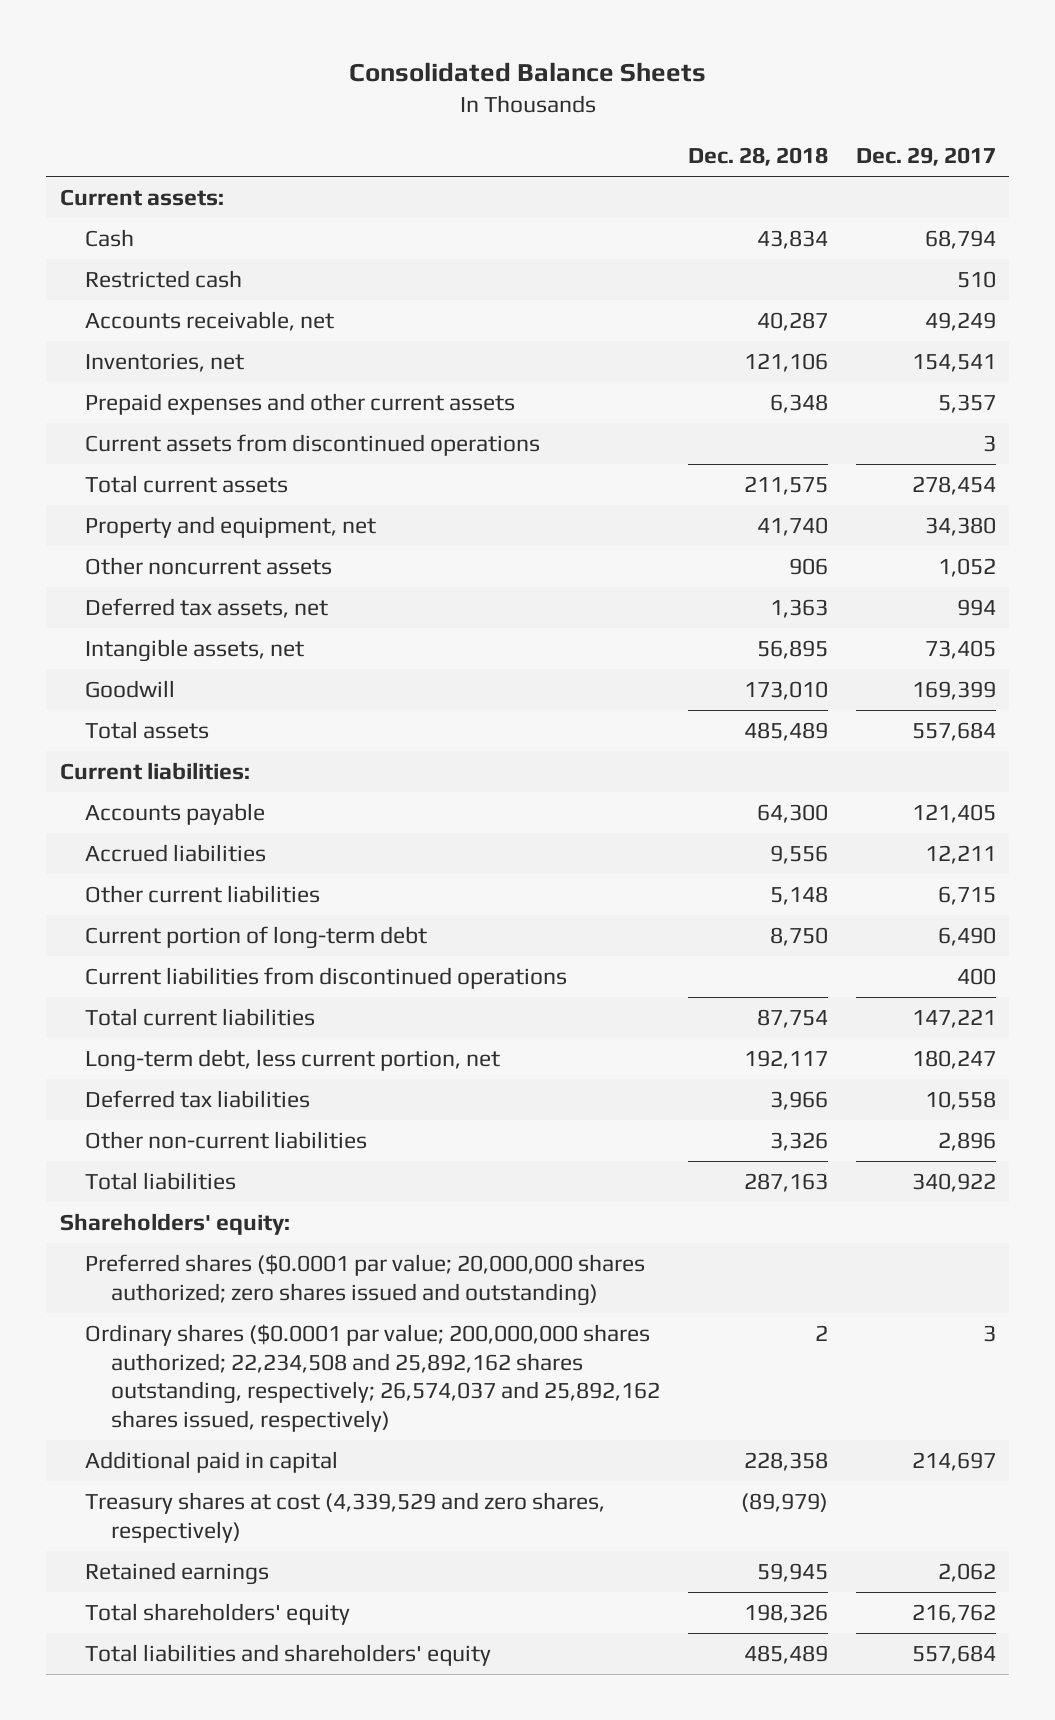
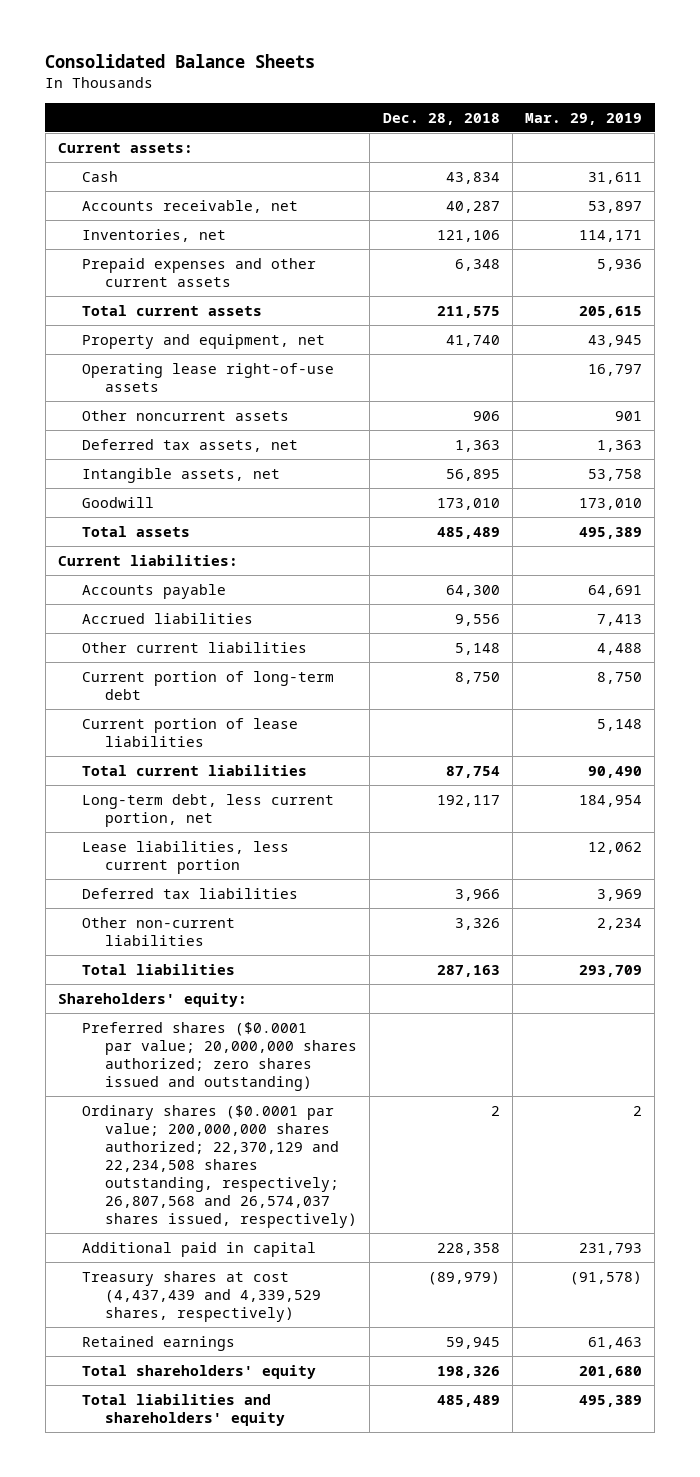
[855,146,996,166] Dec. 29, 2017 -> none
none -> [525,112,643,125] Mar. 29, 2019
[85,270,243,289] Restricted cash -> none
[85,434,541,457] Current assets from discontinued operations -> none
none -> [81,362,334,392] Operating lease right-of-use assets
[85,967,568,990] Current liabilities from discontinued operations -> none
none -> [81,717,298,747] Current portion of lease liabilities
none -> [81,840,289,874] Lease liabilities, less current portion
[85,1324,660,1432] Ordinary shares ($0.0001 par value; 200,000,000 shares authorized; 22,234,508 and 25,892,162 shares outstanding, respectively; 26,574,037 and 25,892,162 shares issued, respectively) -> [81,1104,357,1229] Ordinary shares ($0.0001 par value; 200,000,000 shares authorized; 22,370,129 and 22,234,508 shares outstanding, respectively; 26,807,568 and 26,574,037 shares issued, respectively)
[85,1492,606,1543] Treasury shares at cost (4,339,529 and zero shares, respectively) -> [81,1270,321,1322] Treasury shares at cost (4,437,439 and 4,339,529 shares, respectively)

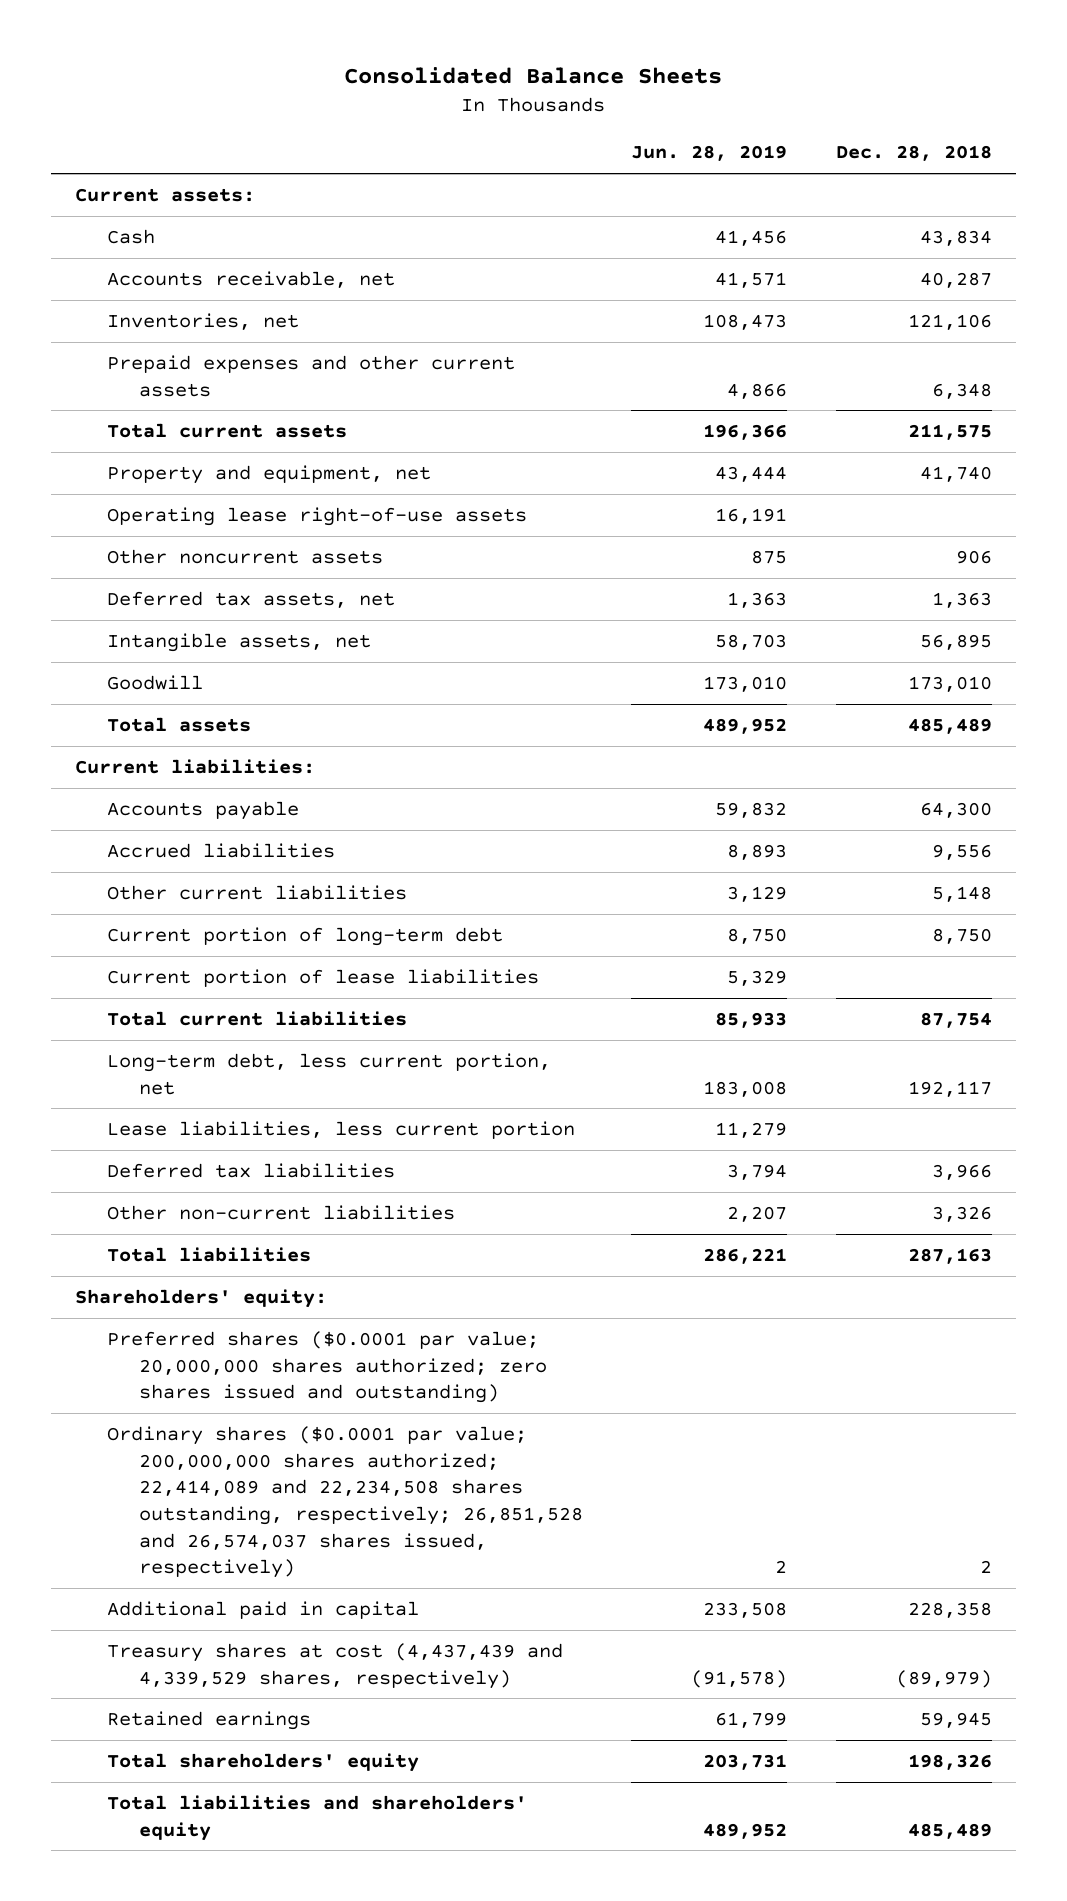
[525,112,643,125] Mar. 29, 2019 -> none
none -> [631,145,788,162] Jun. 28, 2019
[81,1104,357,1229] Ordinary shares ($0.0001 par value; 200,000,000 shares authorized; 22,370,129 and 22,234,508 shares outstanding, respectively; 26,807,568 and 26,574,037 shares issued, respectively) -> [106,1425,583,1579] Ordinary shares ($0.0001 par value; 200,000,000 shares authorized; 22,414,089 and 22,234,508 shares outstanding, respectively; 26,851,528 and 26,574,037 shares issued, respectively)

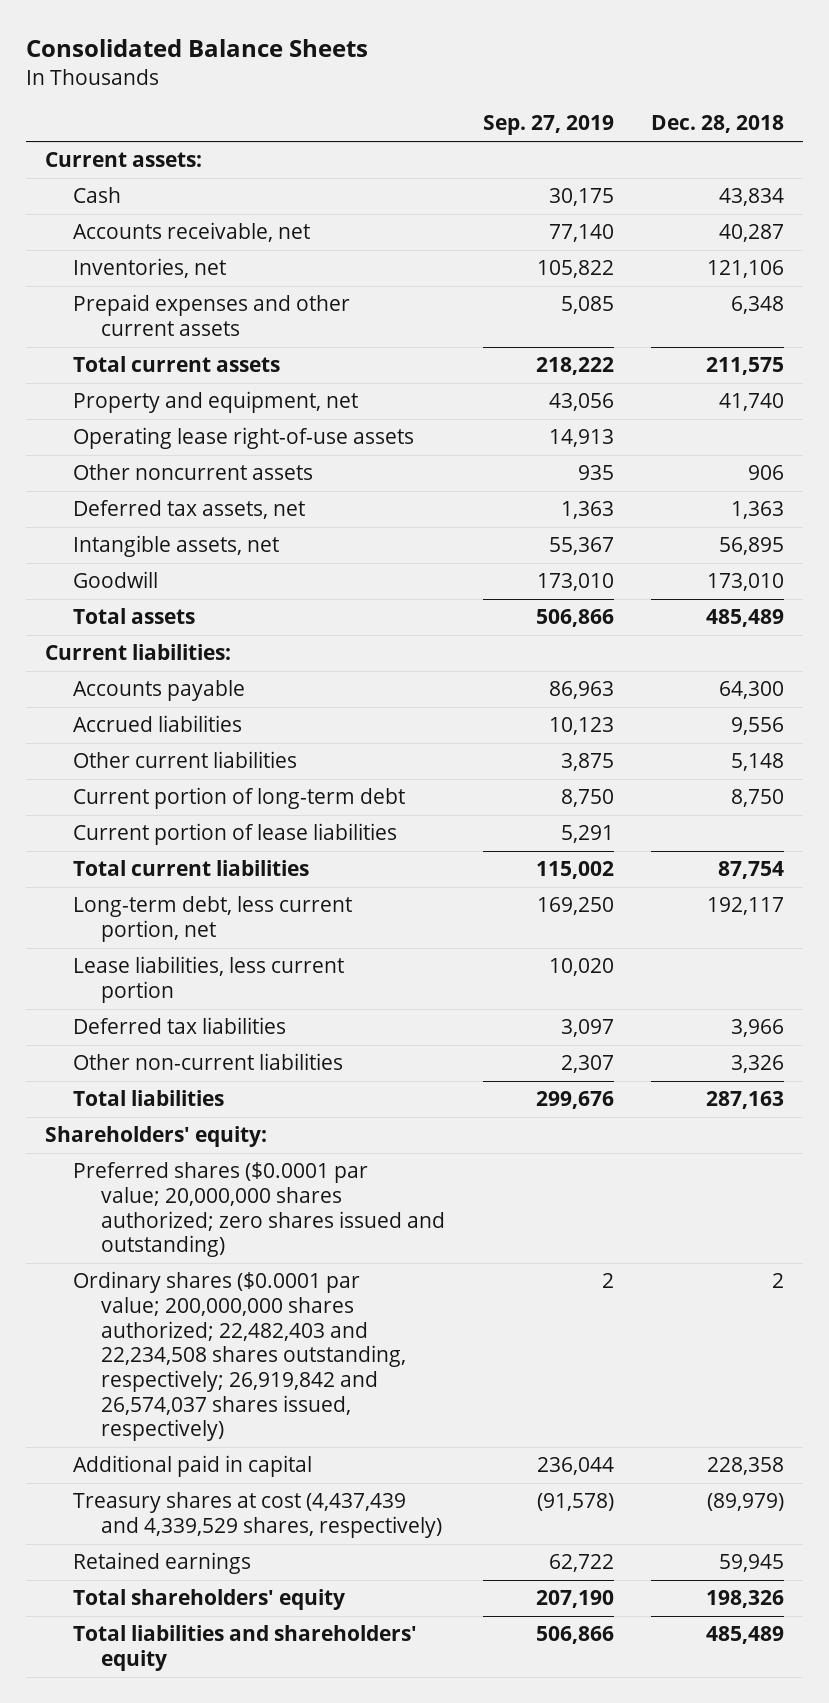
[631,145,788,162] Jun. 28, 2019 -> none
none -> [482,115,614,136] Sep. 27, 2019
[106,1425,583,1579] Ordinary shares ($0.0001 par value; 200,000,000 shares authorized; 22,414,089 and 22,234,508 shares outstanding, respectively; 26,851,528 and 26,574,037 shares issued, respectively) -> [72,1271,406,1442] Ordinary shares ($0.0001 par value; 200,000,000 shares authorized; 22,482,403 and 22,234,508 shares outstanding, respectively; 26,919,842 and 26,574,037 shares issued, respectively)

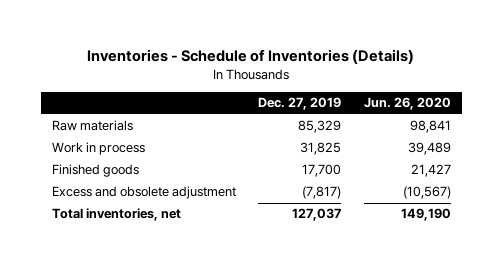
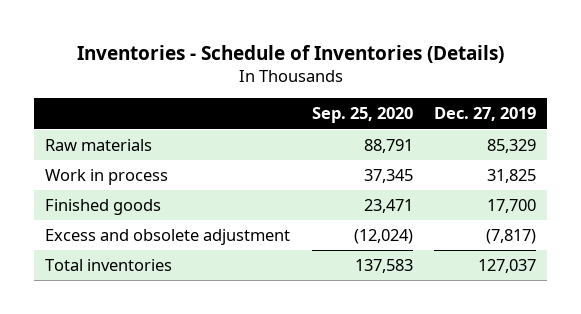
[363,97,451,111] Jun. 26, 2020 -> none
none -> [311,107,413,124] Sep. 25, 2020
[52,208,182,222] Total inventories, net -> [44,258,172,271] Total inventories

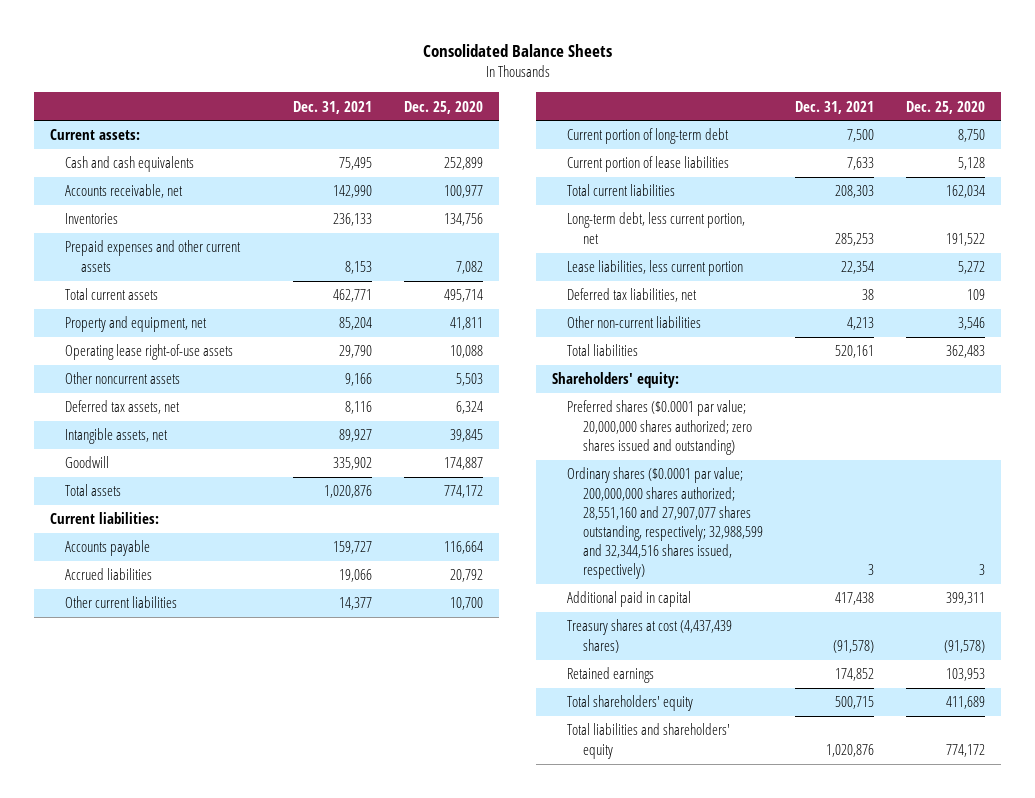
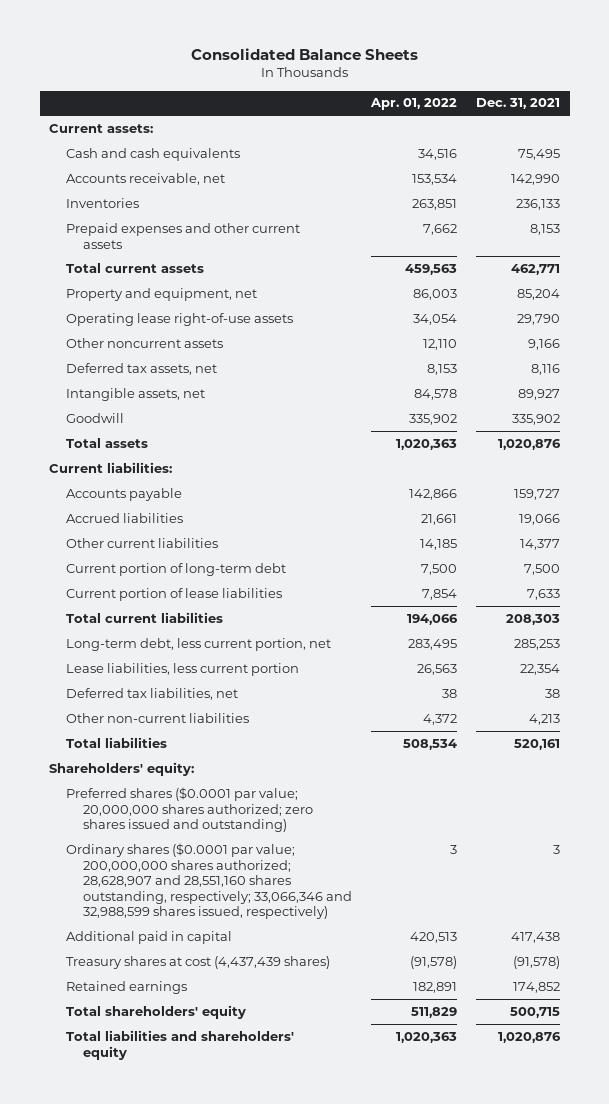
[403,100,483,114] Dec. 25, 2020 -> none
none -> [370,98,458,111] Apr. 01, 2022
[567,467,763,580] Ordinary shares ($0.0001 par value; 200,000,000 shares authorized; 28,551,160 and 27,907,077 shares outstanding, respectively; 32,988,599 and 32,344,516 shares issued, respectively) -> [66,842,353,920] Ordinary shares ($0.0001 par value; 200,000,000 shares authorized; 28,628,907 and 28,551,160 shares outstanding, respectively; 33,066,346 and 32,988,599 shares issued, respectively)

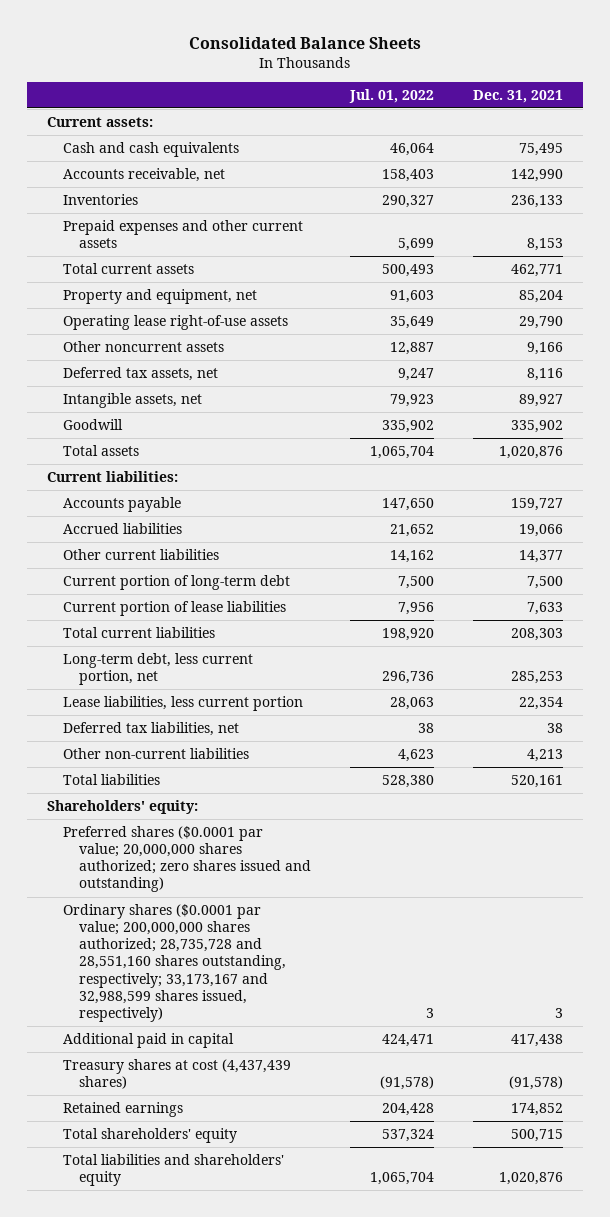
[370,98,458,111] Apr. 01, 2022 -> none
none -> [349,88,435,103] Jul. 01, 2022
[66,842,353,920] Ordinary shares ($0.0001 par value; 200,000,000 shares authorized; 28,628,907 and 28,551,160 shares outstanding, respectively; 33,066,346 and 32,988,599 shares issued, respectively) -> [62,904,286,1022] Ordinary shares ($0.0001 par value; 200,000,000 shares authorized; 28,735,728 and 28,551,160 shares outstanding, respectively; 33,173,167 and 32,988,599 shares issued, respectively)

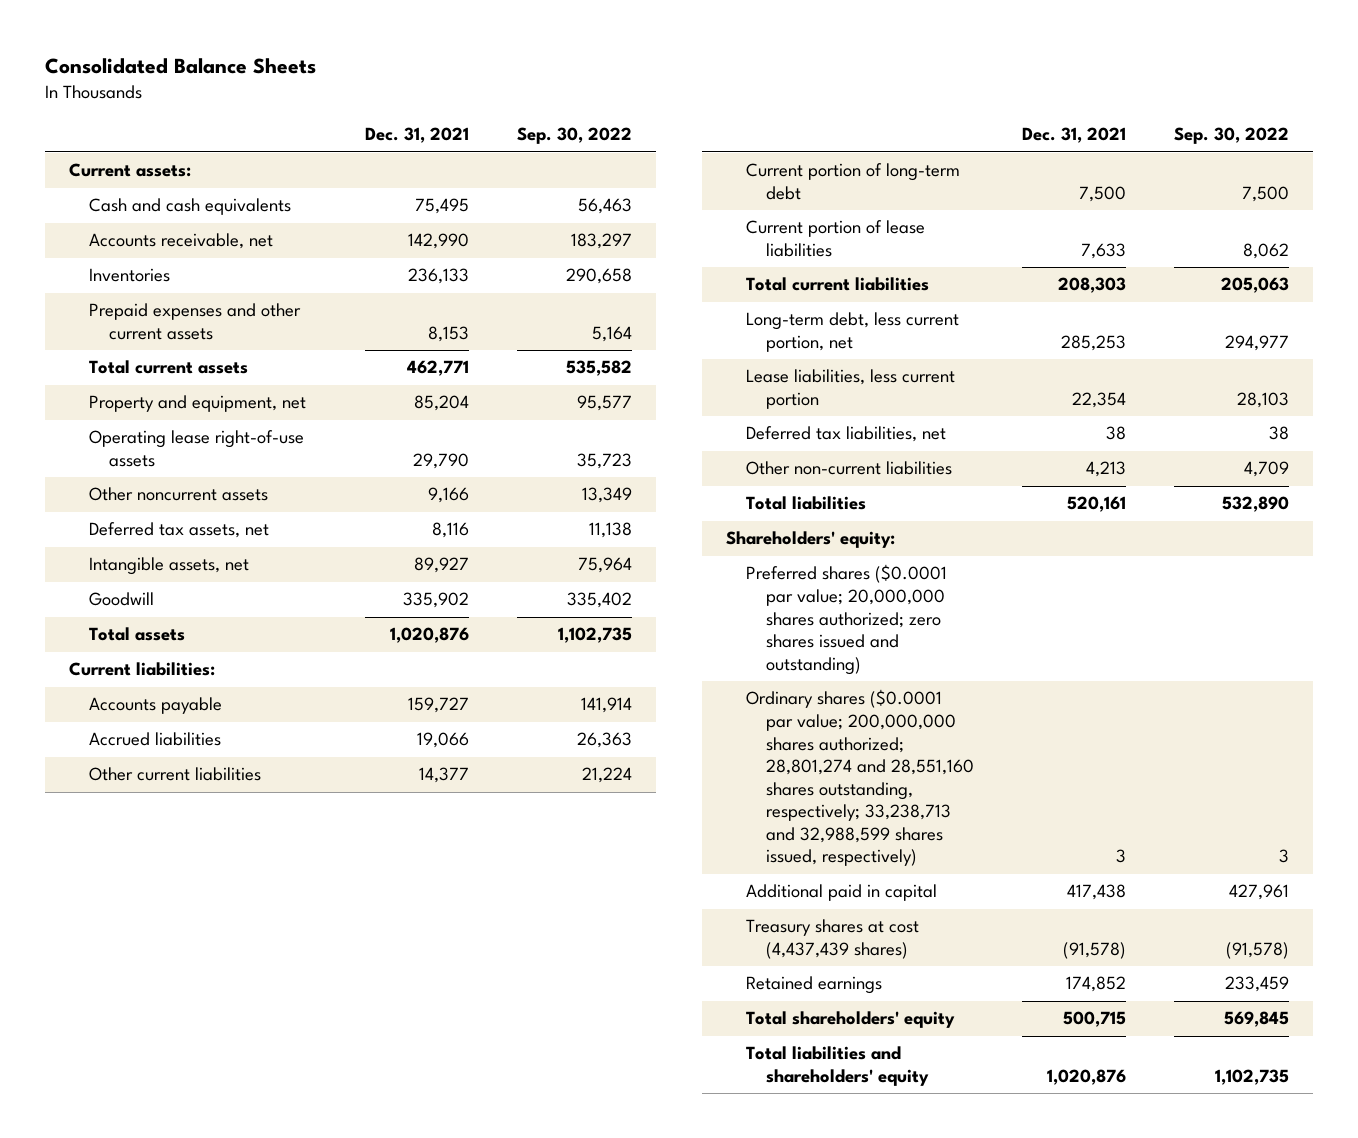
[349,88,435,103] Jul. 01, 2022 -> none
none -> [516,127,632,145] Sep. 30, 2022
[62,904,286,1022] Ordinary shares ($0.0001 par value; 200,000,000 shares authorized; 28,735,728 and 28,551,160 shares outstanding, respectively; 33,173,167 and 32,988,599 shares issued, respectively) -> [746,689,975,867] Ordinary shares ($0.0001 par value; 200,000,000 shares authorized; 28,801,274 and 28,551,160 shares outstanding, respectively; 33,238,713 and 32,988,599 shares issued, respectively)

